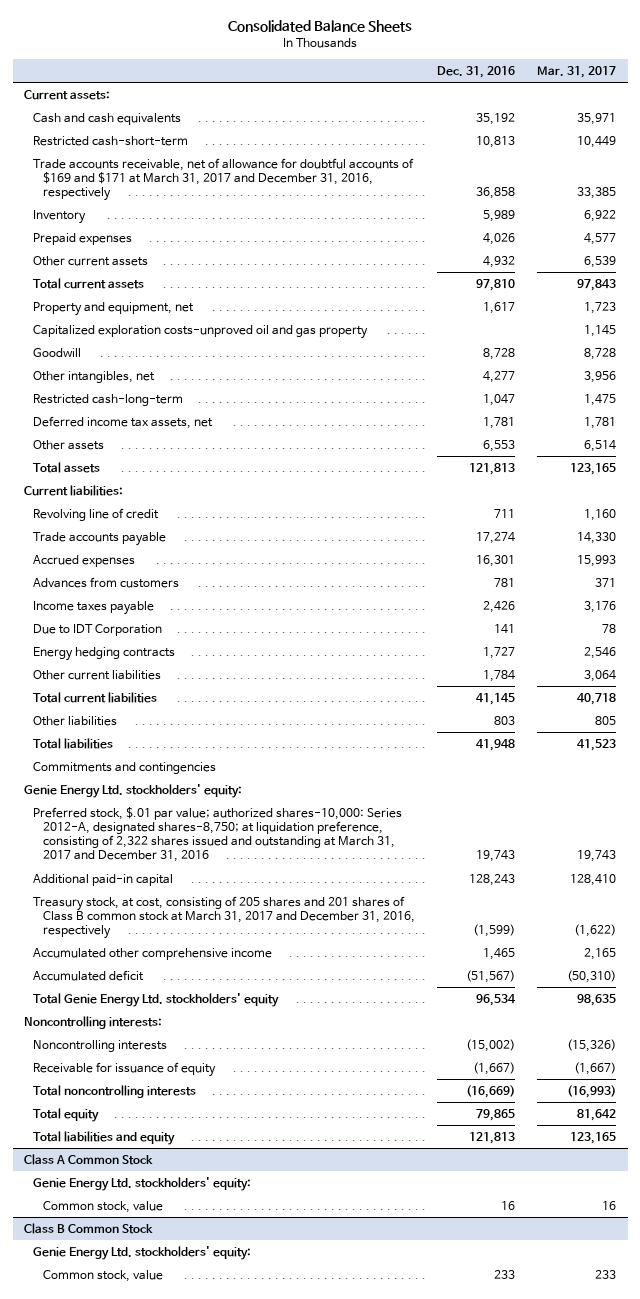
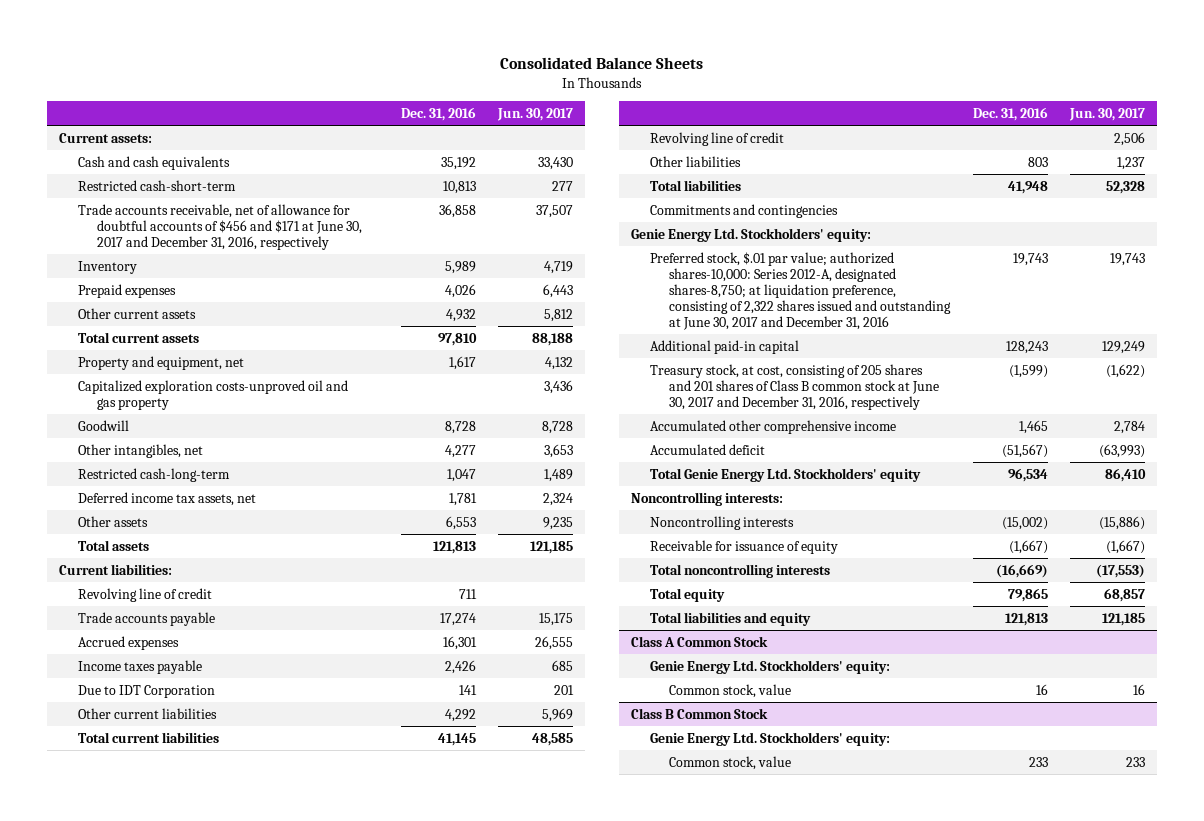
[537,66,617,79] Mar. 31, 2017 -> none
none -> [497,107,574,121] Jun. 30, 2017
[33,157,415,202] Trade accounts receivable, net of allowance for doubtful accounts of $169 and $171 at March 31, 2017 and December 31, 2016, respectively -> [77,203,363,250] Trade accounts receivable, net of allowance for doubtful accounts of $456 and $171 at June 30, 2017 and December 31, 2016, respectively
[33,576,180,588] Advances from customers -> none
[33,646,176,661] Energy hedging contracts -> none
[483,669,516,682] 1,784 -> [444,708,476,722] 4,292
none -> [649,131,784,146] Revolving line of credit
[24,783,243,798] Genie Energy Ltd. stockholders' equity: -> [630,227,871,242] Genie Energy Ltd. Stockholders' equity:
[33,806,403,863] Preferred stock, $.01 par value; authorized shares-10,000: Series 2012-A, designated shares-8,750; at liquidation preference, consisting of 2,322 shares issued and outstanding at March 31, 2017 and December 31, 2016 -> [649,251,952,330] Preferred stock, $.01 par value; authorized shares-10,000: Series 2012-A, designated shares-8,750; at liquidation preference, consisting of 2,322 shares issued and outstanding at June 30, 2017 and December 31, 2016
[33,895,415,940] Treasury stock, at cost, consisting of 205 shares and 201 shares of Class B common stock at March 31, 2017 and December 31, 2016, respectively -> [649,363,940,410] Treasury stock, at cost, consisting of 205 shares and 201 shares of Class B common stock at June 30, 2017 and December 31, 2016, respectively
[33,992,280,1007] Total Genie Energy Ltd. stockholders' equity -> [649,467,921,482] Total Genie Energy Ltd. Stockholders' equity
[33,1176,252,1191] Genie Energy Ltd. stockholders' equity: -> [649,659,890,674] Genie Energy Ltd. Stockholders' equity:
[33,1245,252,1260] Genie Energy Ltd. stockholders' equity: -> [649,731,890,746] Genie Energy Ltd. Stockholders' equity:

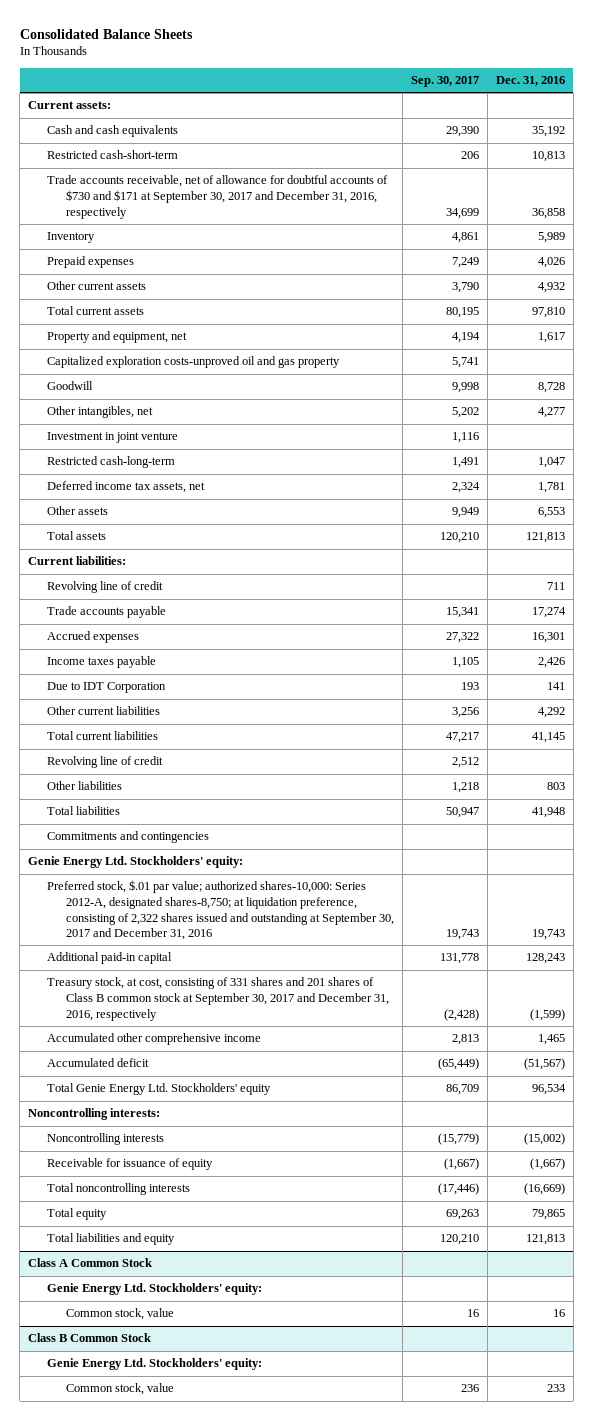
[497,107,574,121] Jun. 30, 2017 -> none
none -> [411,76,480,88] Sep. 30, 2017
[77,203,363,250] Trade accounts receivable, net of allowance for doubtful accounts of $456 and $171 at June 30, 2017 and December 31, 2016, respectively -> [47,175,389,219] Trade accounts receivable, net of allowance for doubtful accounts of $730 and $171 at September 30, 2017 and December 31, 2016, respectively
none -> [47,432,179,444] Investment in joint venture
[649,251,952,330] Preferred stock, $.01 par value; authorized shares-10,000: Series 2012-A, designated shares-8,750; at liquidation preference, consisting of 2,322 shares issued and outstanding at June 30, 2017 and December 31, 2016 -> [47,880,395,941] Preferred stock, $.01 par value; authorized shares-10,000: Series 2012-A, designated shares-8,750; at liquidation preference, consisting of 2,322 shares issued and outstanding at September 30, 2017 and December 31, 2016
[649,363,940,410] Treasury stock, at cost, consisting of 205 shares and 201 shares of Class B common stock at June 30, 2017 and December 31, 2016, respectively -> [47,977,390,1021] Treasury stock, at cost, consisting of 331 shares and 201 shares of Class B common stock at September 30, 2017 and December 31, 2016, respectively

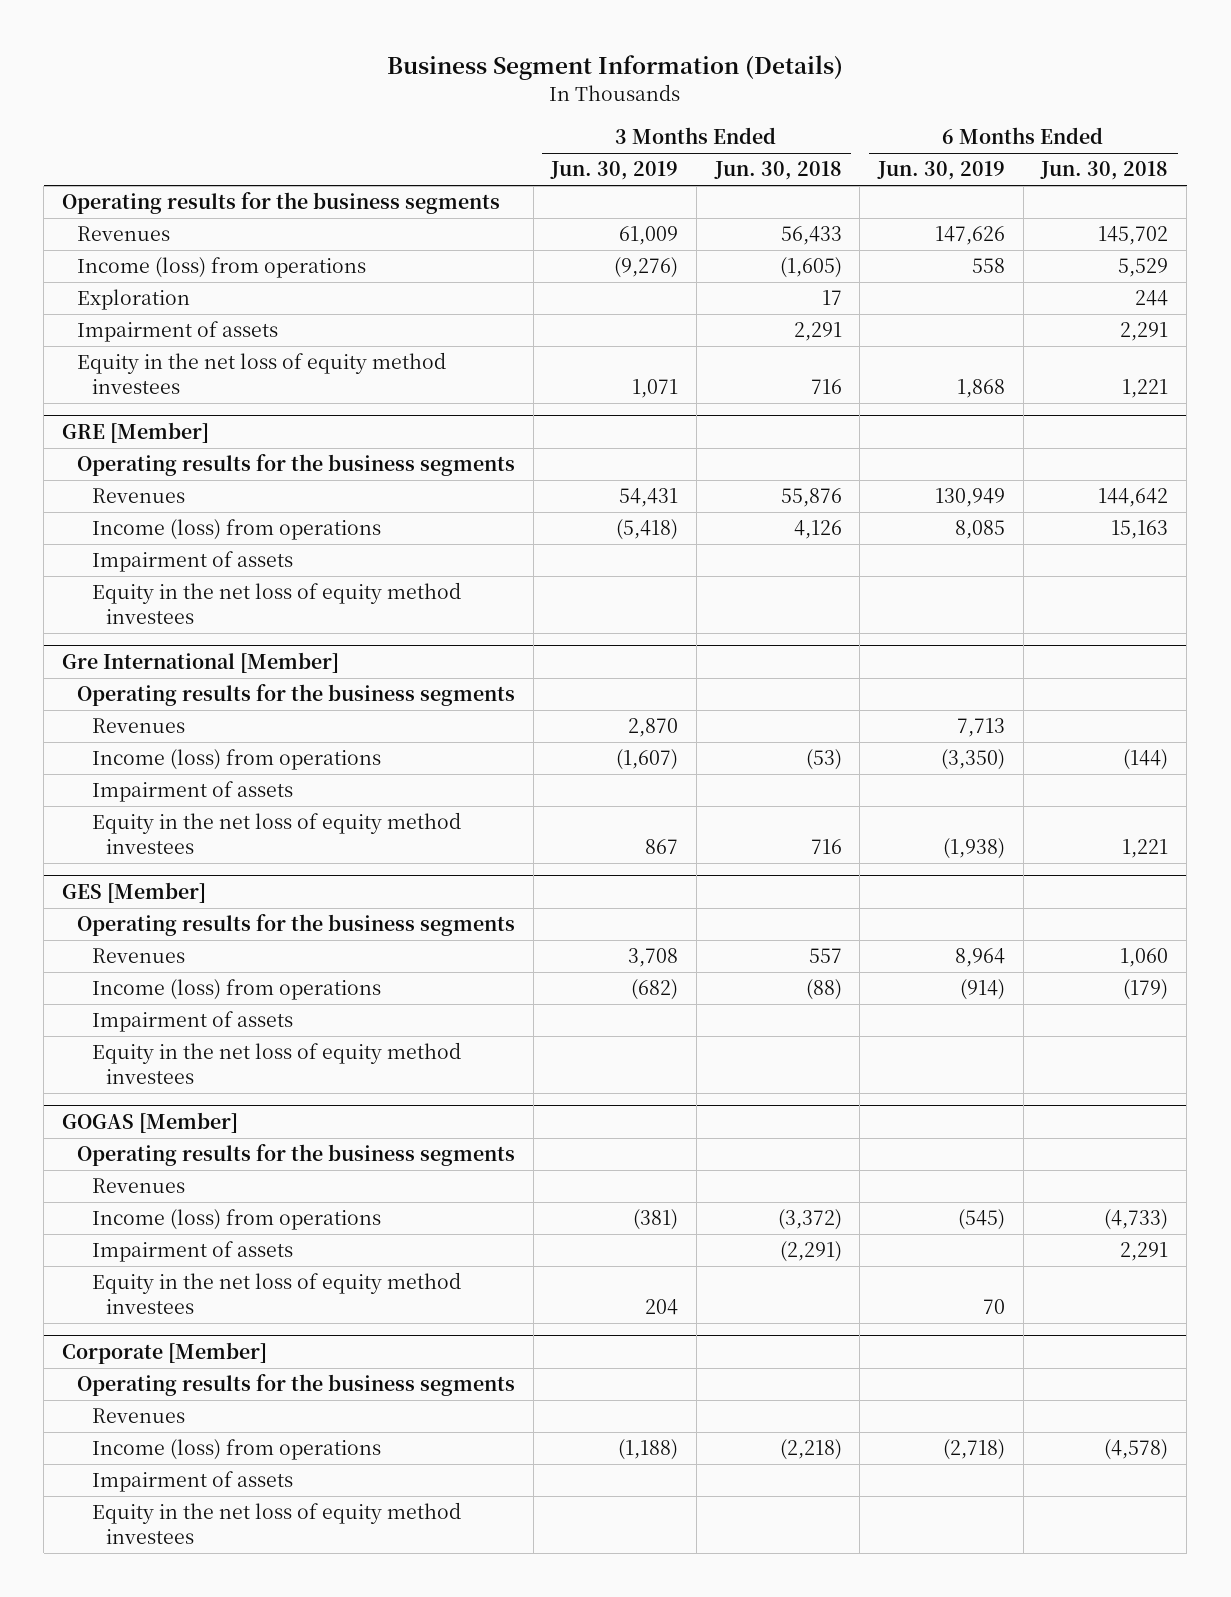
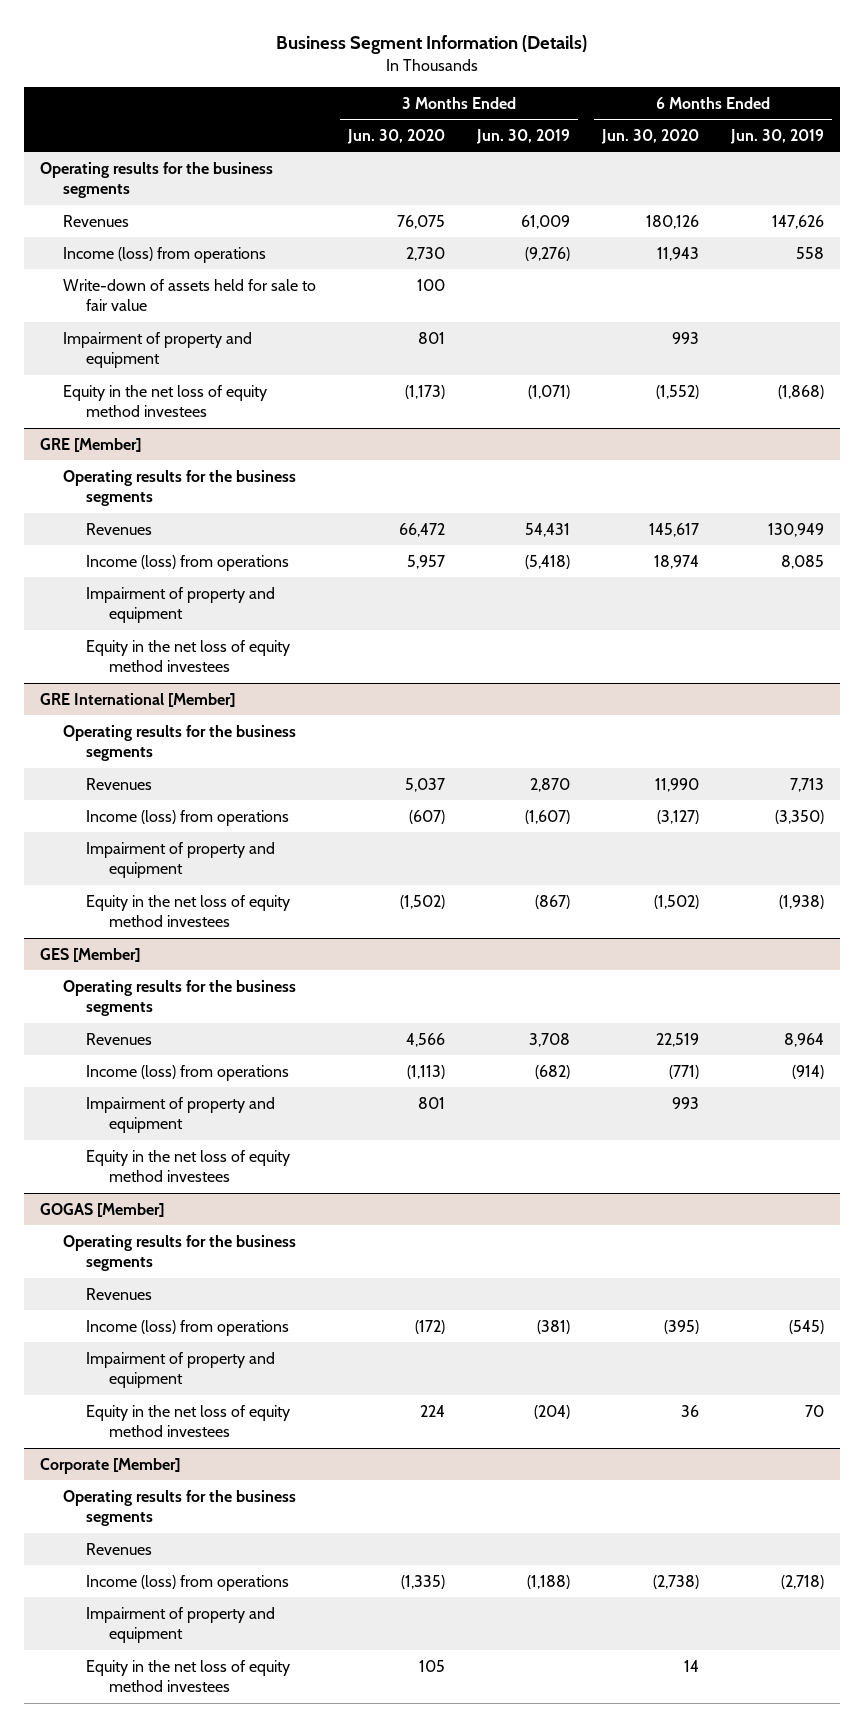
[713,161,842,181] Jun. 30, 2018 -> none
[1040,161,1169,181] Jun. 30, 2018 -> none
none -> [346,128,445,144] Jun. 30, 2020
none -> [601,128,700,144] Jun. 30, 2020
[76,289,190,311] Exploration -> none
none -> [62,278,316,312] Write-down of assets held for sale to fair value
[76,321,278,343] Impairment of assets -> [62,331,252,369] Impairment of property and equipment
[632,378,679,398] 1,071 -> [528,384,571,399] (1,071)
[957,378,1006,398] 1,868 -> [778,384,825,399] (1,868)
[91,551,293,573] Impairment of assets -> [86,586,276,624] Impairment of property and equipment
[62,651,340,673] Gre International [Member] -> [39,692,235,707] GRE International [Member]
[91,781,293,803] Impairment of assets -> [86,841,276,879] Impairment of property and equipment
[645,838,679,854] 867 -> [535,894,571,909] (867)
[91,1011,293,1033] Impairment of assets -> [86,1096,276,1134] Impairment of property and equipment
[91,1241,293,1263] Impairment of assets -> [86,1351,276,1389] Impairment of property and equipment
[645,1298,679,1315] 204 -> [534,1404,571,1419] (204)
[91,1471,293,1493] Impairment of assets -> [86,1606,276,1644] Impairment of property and equipment

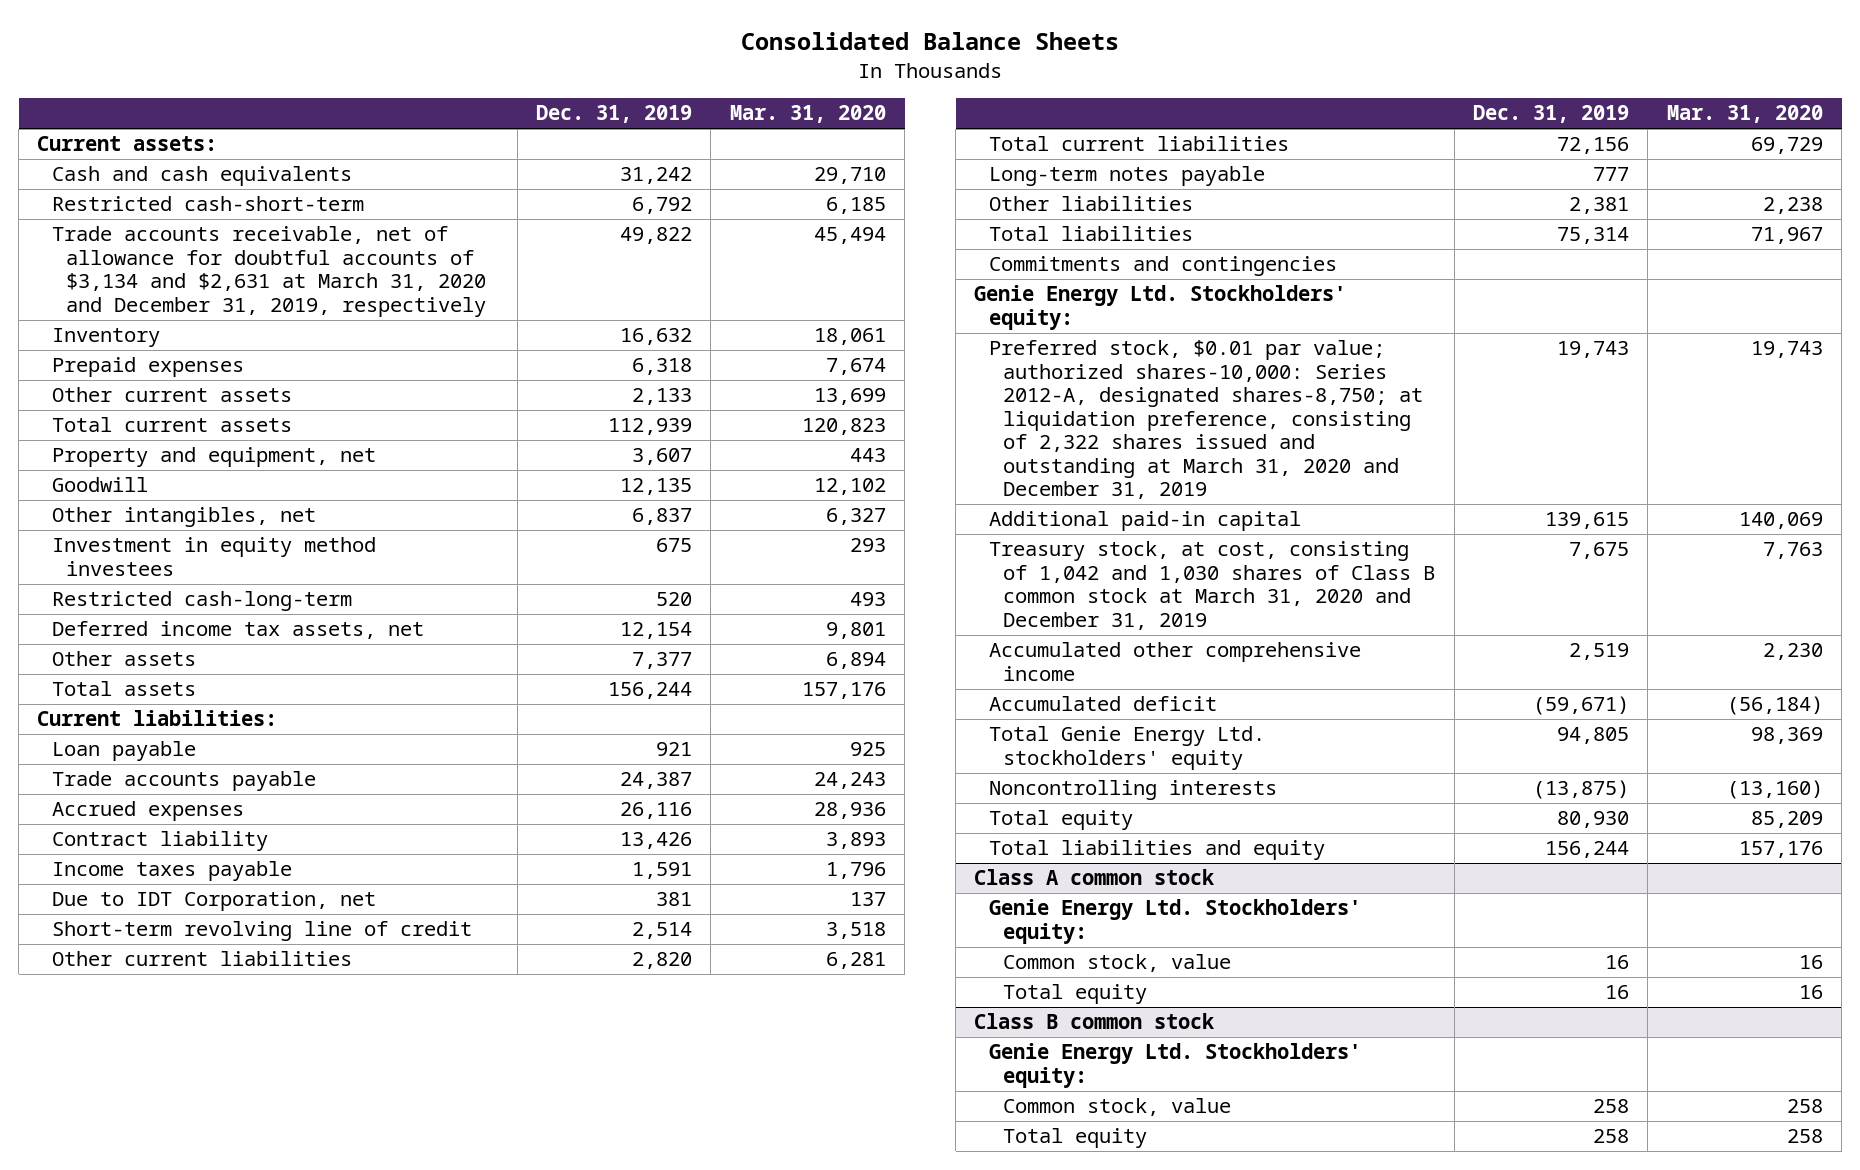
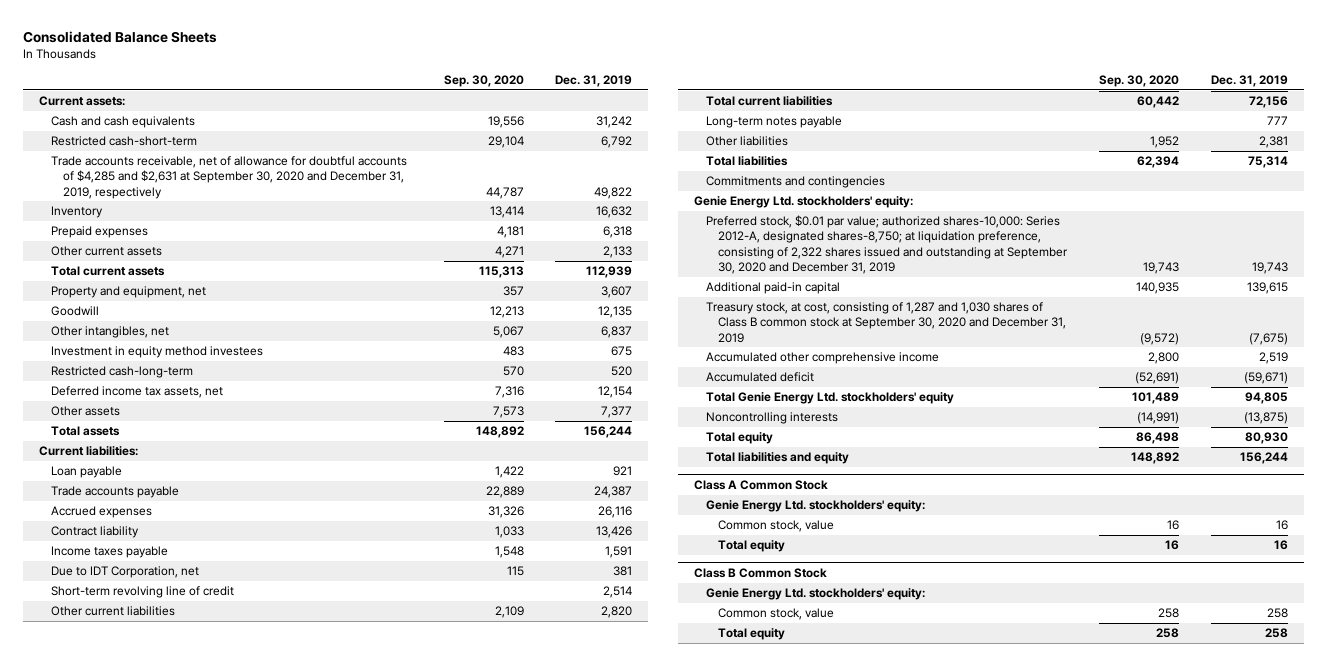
[729,105,886,124] Mar. 31, 2020 -> none
none -> [443,75,524,88] Sep. 30, 2020
[51,226,487,317] Trade accounts receivable, net of allowance for doubtful accounts of $3,134 and $2,631 at March 31, 2020 and December 31, 2019, respectively -> [50,156,407,199] Trade accounts receivable, net of allowance for doubtful accounts of $4,285 and $2,631 at September 30, 2020 and December 31, 2019, respectively
[974,285,1347,330] Genie Energy Ltd. Stockholders' equity: -> [694,196,914,209] Genie Energy Ltd. stockholders' equity:
[988,340,1424,500] Preferred stock, $0.01 par value; authorized shares-10,000: Series 2012-A, designated shares-8,750; at liquidation preference, consisting of 2,322 shares issued and outstanding at March 31, 2020 and December 31, 2019 -> [706,215,1069,274] Preferred stock, $0.01 par value; authorized shares-10,000: Series 2012-A, designated shares-8,750; at liquidation preference, consisting of 2,322 shares issued and outstanding at September 30, 2020 and December 31, 2019
[988,541,1436,630] Treasury stock, at cost, consisting of 1,042 and 1,030 shares of Class B common stock at March 31, 2020 and December 31, 2019 -> [706,302,1067,343] Treasury stock, at cost, consisting of 1,287 and 1,030 shares of Class B common stock at September 30, 2020 and December 31, 2019
[1568,542,1629,560] 7,675 -> [1248,332,1288,345] (7,675)
[974,869,1215,886] Class A common stock -> [694,479,829,490] Class A Common Stock
[988,899,1361,944] Genie Energy Ltd. Stockholders' equity: -> [706,500,926,513] Genie Energy Ltd. stockholders' equity:
[974,1013,1215,1030] Class B common stock -> [694,567,828,578] Class B Common Stock
[988,1043,1361,1088] Genie Energy Ltd. Stockholders' equity: -> [706,588,926,601] Genie Energy Ltd. stockholders' equity:

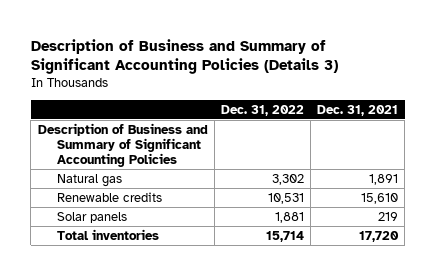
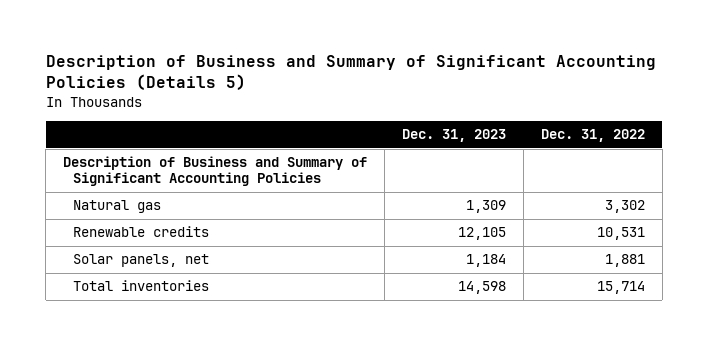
[30,38,338,75] Description of Business and Summary of Significant Accounting Policies (Details 3) -> [45,55,656,91] Description of Business and Summary of Significant Accounting Policies (Details 5)
[316,104,398,116] Dec. 31, 2021 -> none
none -> [401,129,506,143] Dec. 31, 2023
[56,211,127,223] Solar panels -> [73,254,210,268] Solar panels, net

